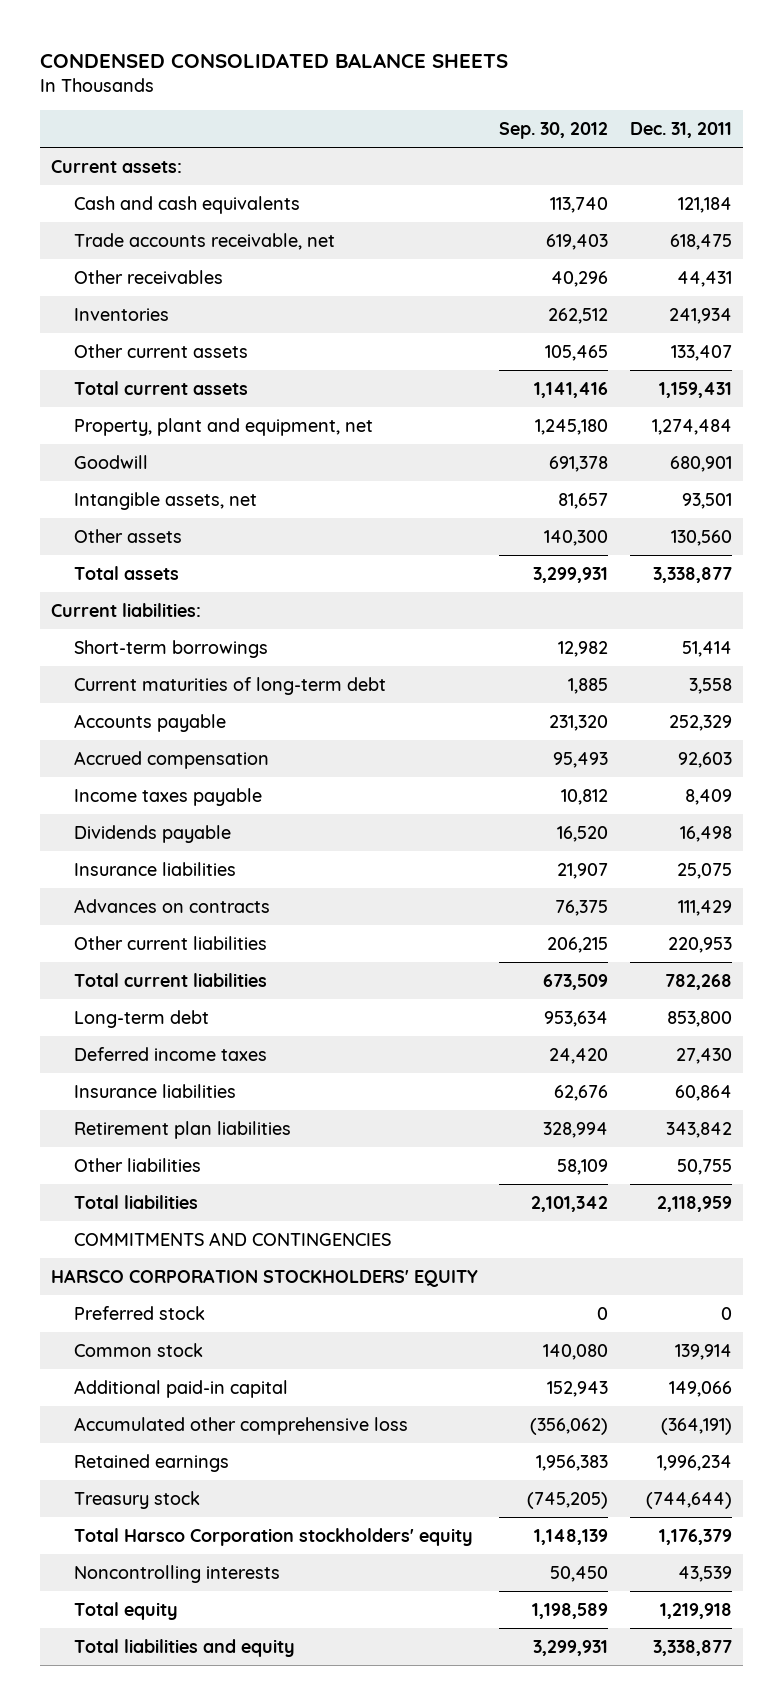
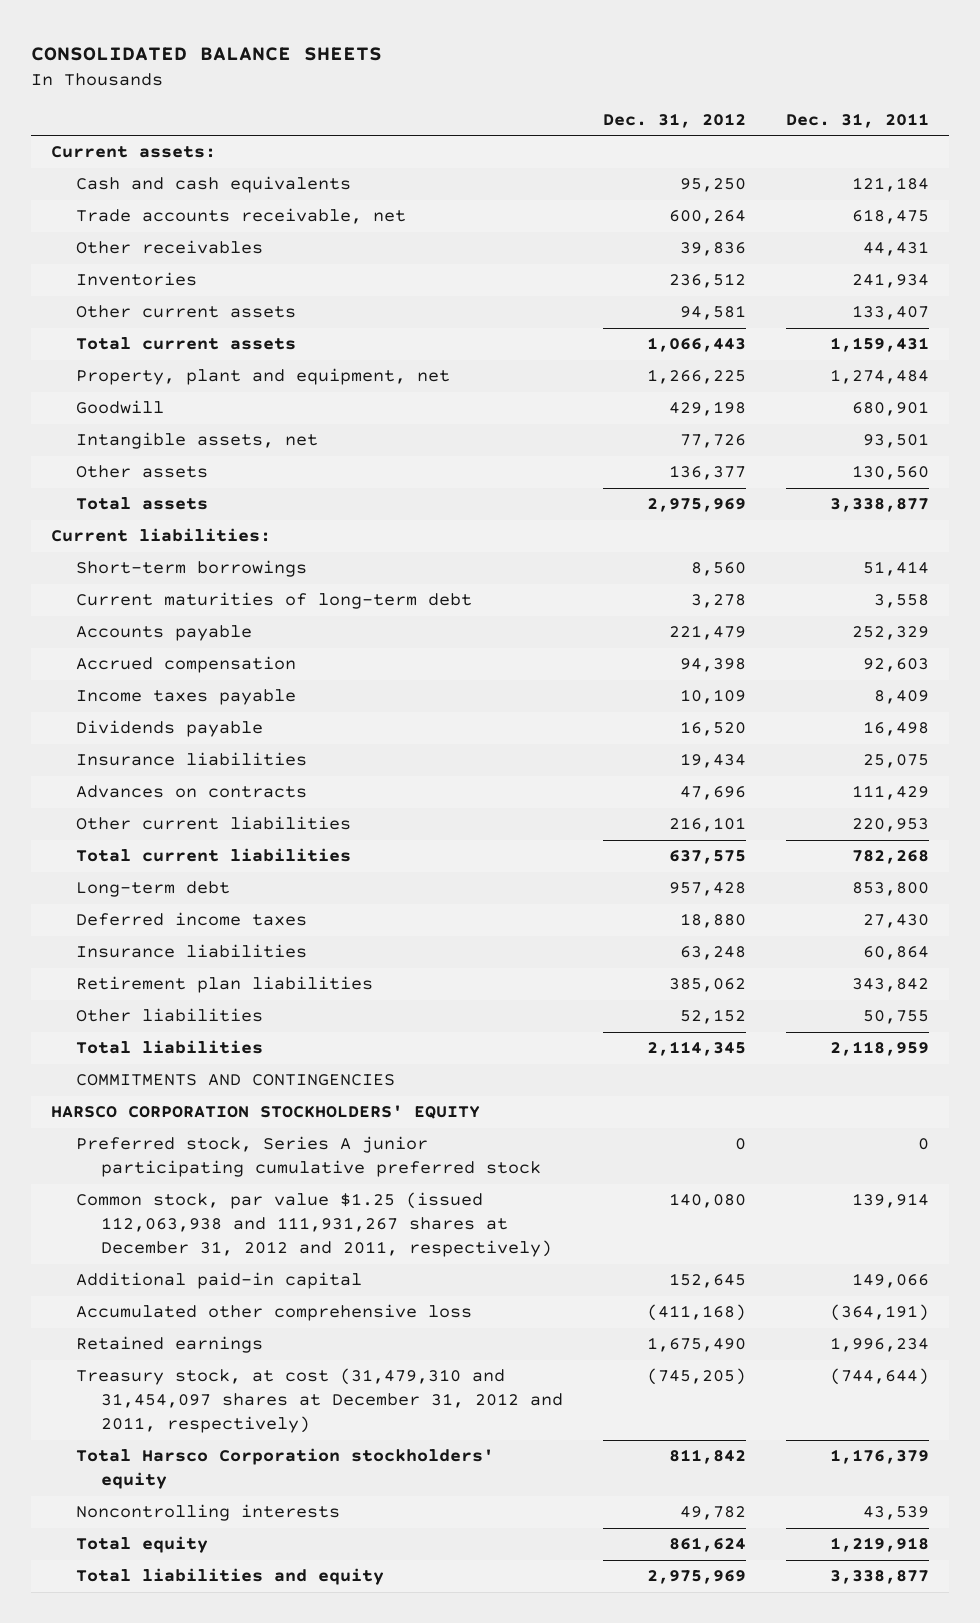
[39,52,508,68] CONDENSED CONSOLIDATED BALANCE SHEETS -> [30,46,382,61] CONSOLIDATED BALANCE SHEETS
[499,122,609,140] Sep. 30, 2012 -> none
none -> [603,112,747,128] Dec. 31, 2012
[73,1305,205,1320] Preferred stock -> [76,1136,542,1178] Preferred stock, Series A junior participating cumulative preferred stock
[73,1342,203,1357] Common stock -> [76,1192,553,1258] Common stock, par value $1.25 (issued 112,063,938 and 111,931,267 shares at December 31, 2012 and 2011, respectively)
[73,1490,200,1509] Treasury stock -> [76,1368,564,1434] Treasury stock, at cost (31,479,310 and 31,454,097 shares at December 31, 2012 and 2011, respectively)

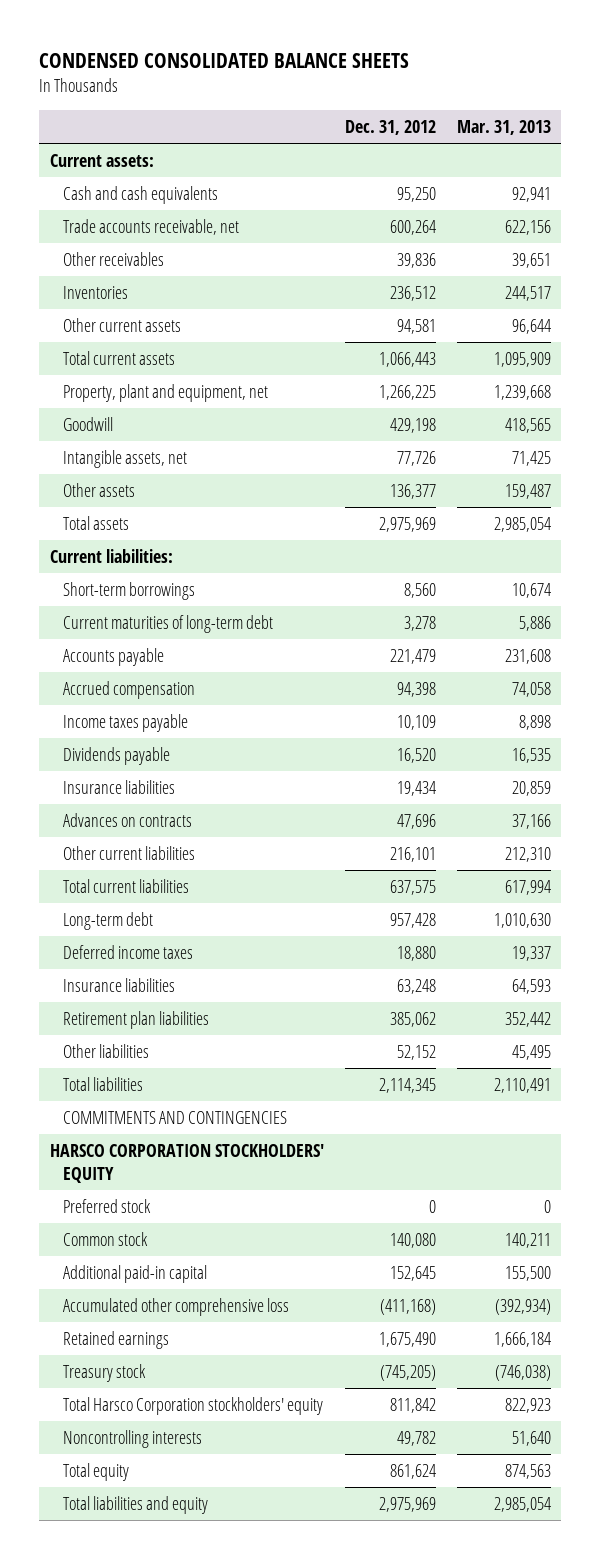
[30,46,382,61] CONSOLIDATED BALANCE SHEETS -> [39,52,410,68] CONDENSED CONSOLIDATED BALANCE SHEETS
[786,112,930,128] Dec. 31, 2011 -> none
none -> [456,120,551,136] Mar. 31, 2013
[76,1136,542,1178] Preferred stock, Series A junior participating cumulative preferred stock -> [62,1198,151,1213] Preferred stock
[76,1192,553,1258] Common stock, par value $1.25 (issued 112,063,938 and 111,931,267 shares at December 31, 2012 and 2011, respectively) -> [62,1231,148,1246] Common stock
[76,1368,564,1434] Treasury stock, at cost (31,479,310 and 31,454,097 shares at December 31, 2012 and 2011, respectively) -> [62,1363,146,1382] Treasury stock

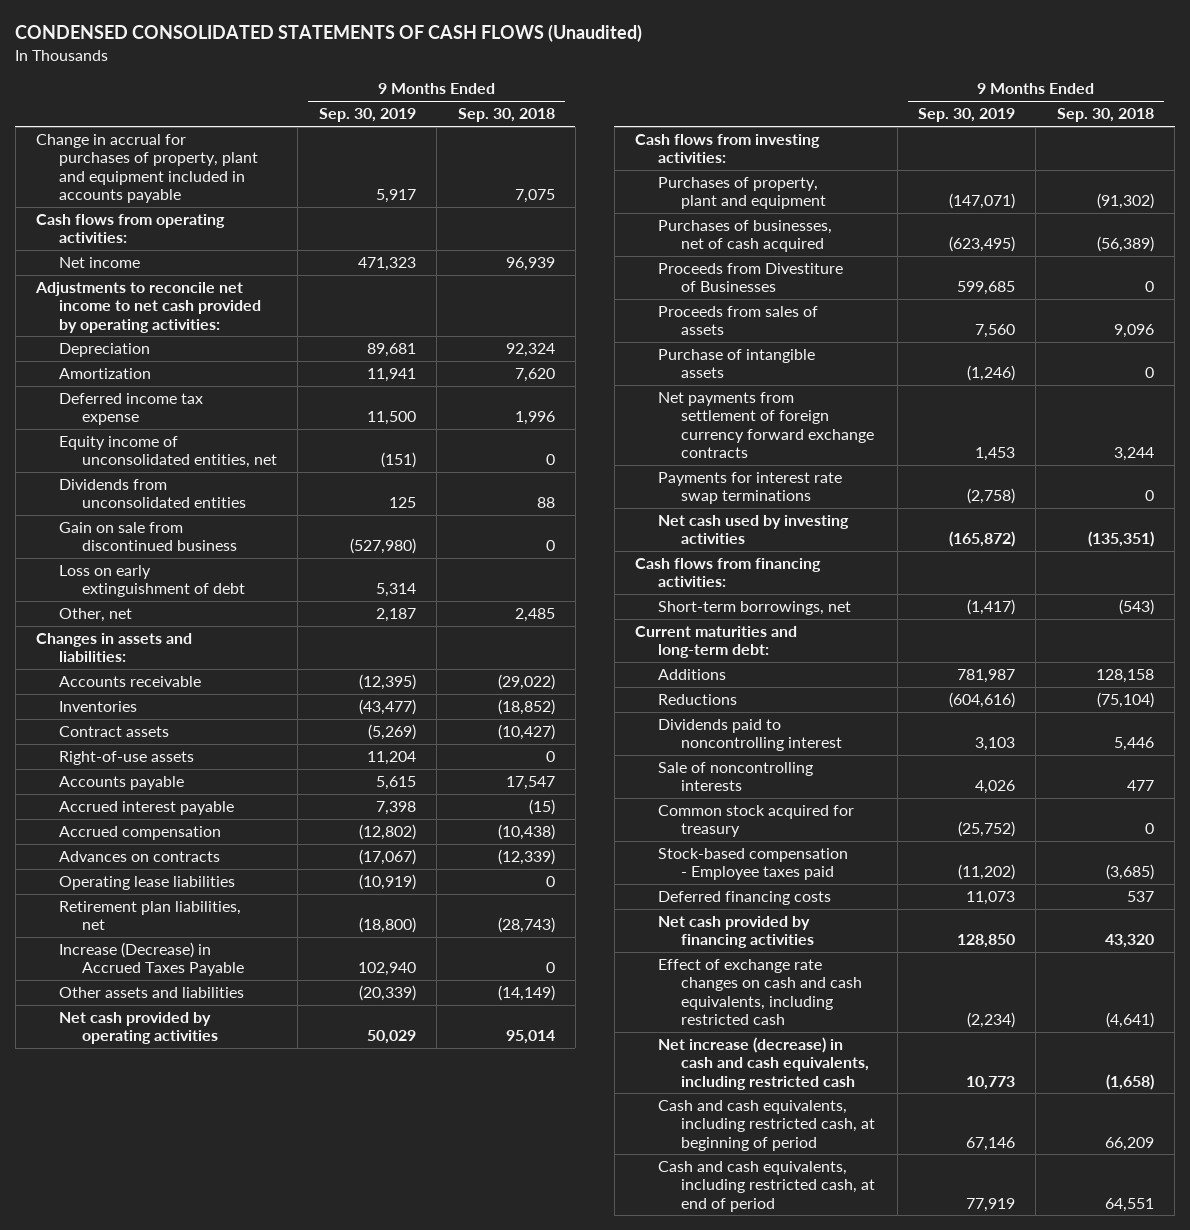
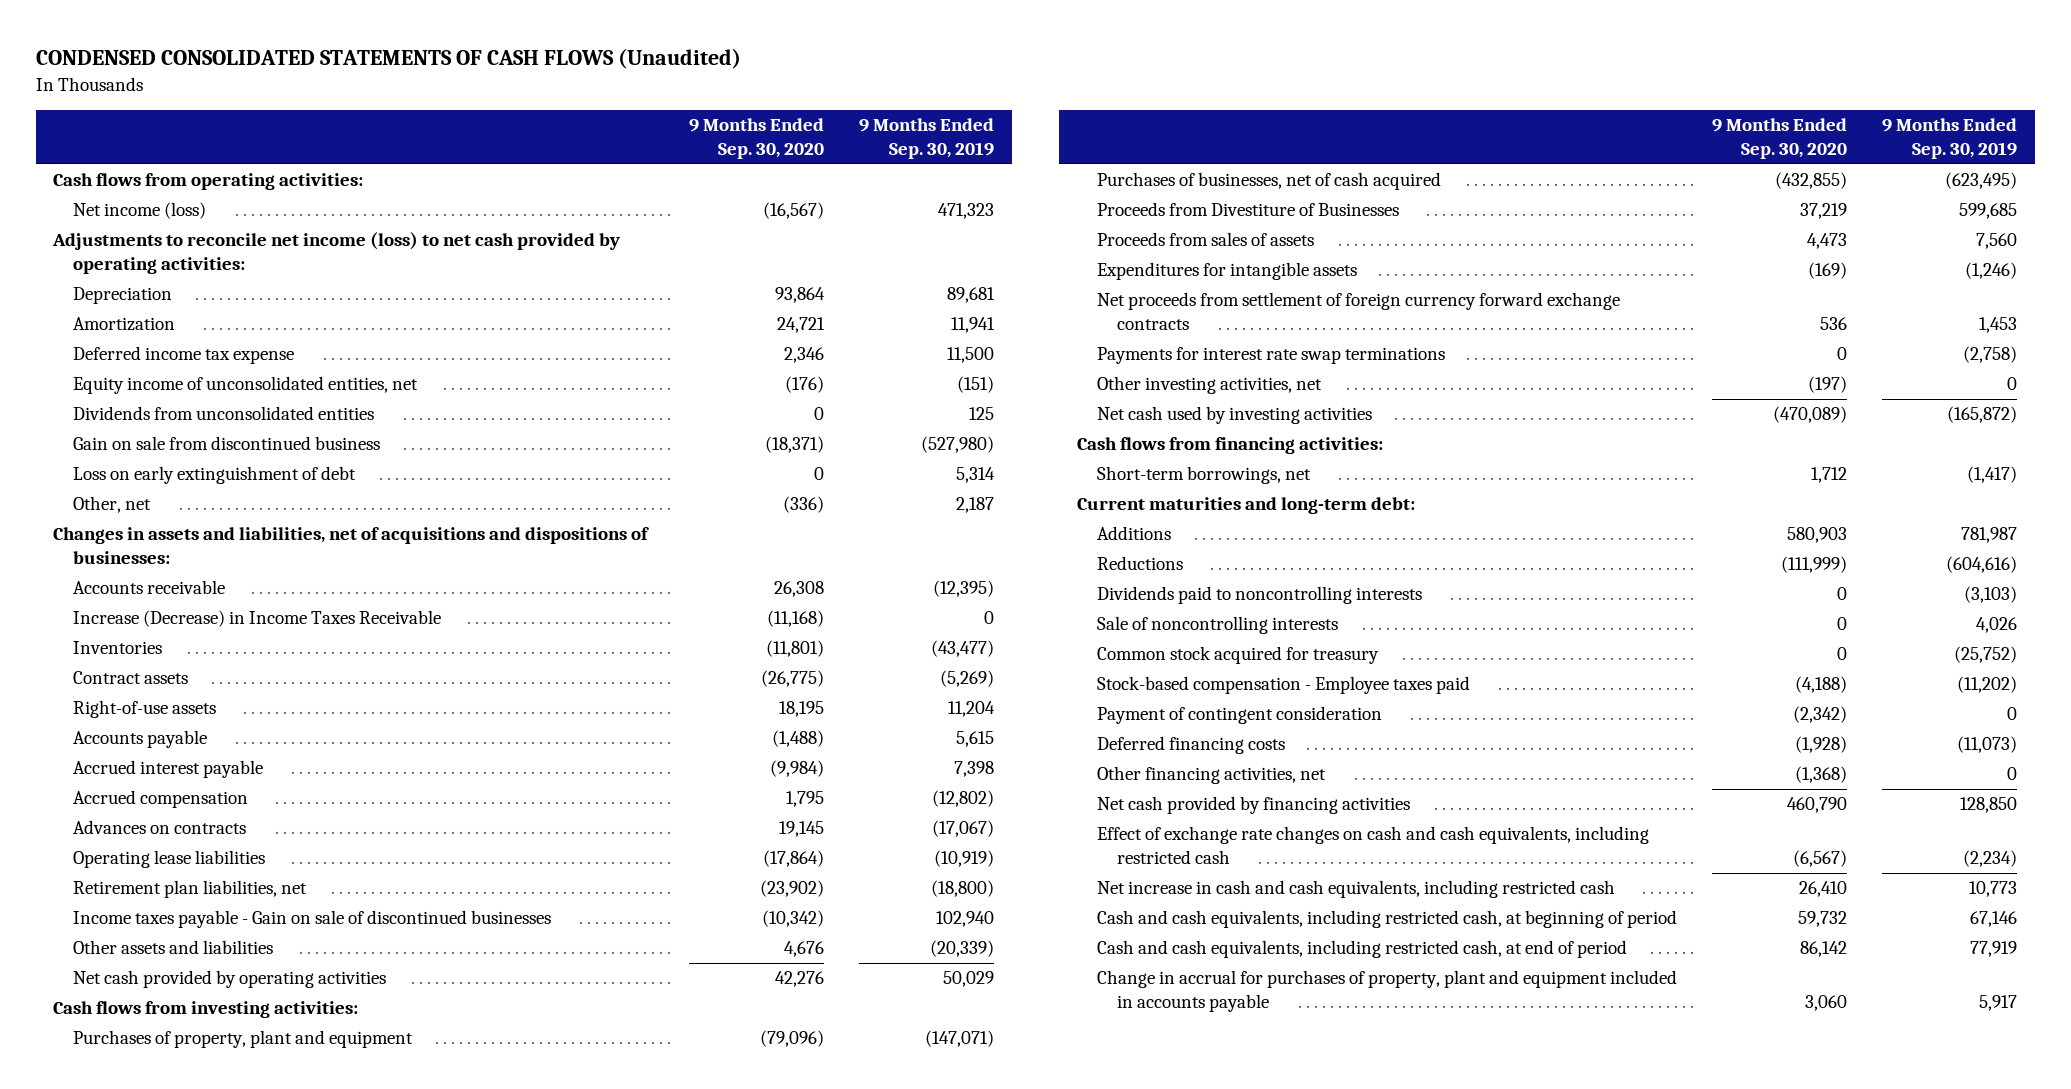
[457,108,555,123] Sep. 30, 2018 -> none
none -> [688,118,824,160] 9 Months Ended Sep. 30, 2020
[59,257,141,269] Net income -> [73,202,207,220] Net income (loss)
[35,282,262,333] Adjustments to reconcile net income to net cash provided by operating activities: -> [52,232,621,275] Adjustments to reconcile net income (loss) to net cash provided by operating activities:
[36,633,193,663] Changes in assets and liabilities: -> [53,527,650,565] Changes in assets and liabilities, net of acquisitions and dispositions of businesses:
none -> [73,610,442,628] Increase (Decrease) in Income Taxes Receivable
[59,942,245,977] Increase (Decrease) in Accrued Taxes Payable -> [73,910,552,929] Income taxes payable - Gain on sale of discontinued businesses
[658,349,816,379] Purchase of intangible assets -> [1096,262,1357,281] Expenditures for intangible assets
[658,392,875,458] Net payments from settlement of foreign currency forward exchange contracts -> [1096,292,1620,331] Net proceeds from settlement of foreign currency forward exchange contracts
none -> [1096,376,1322,395] Other investing activities, net
[658,719,843,752] Dividends paid to noncontrolling interest -> [1096,586,1422,605] Dividends paid to noncontrolling interests
[974,737,1015,752] 3,103 -> [1964,586,2018,604] (3,103)
none -> [1096,706,1382,725] Payment of contingent consideration
[965,891,1015,906] 11,073 -> [1957,736,2018,754] (11,073)
none -> [1096,766,1326,785] Other financing activities, net
[658,1037,870,1090] Net increase (decrease) in cash and cash equivalents, including restricted cash -> [1096,880,1615,899] Net increase in cash and cash equivalents, including restricted cash
[36,134,259,203] Change in accrual for purchases of property, plant and equipment included in accounts payable -> [1096,970,1677,1013] Change in accrual for purchases of property, plant and equipment included in accounts payable

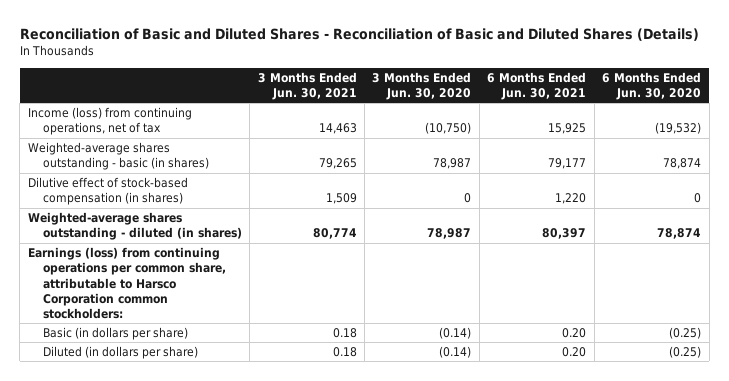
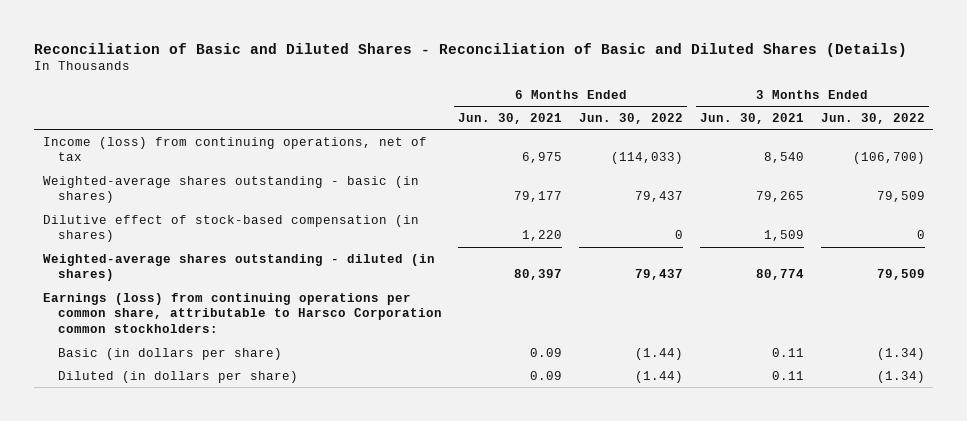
[372,71,472,100] 3 Months Ended Jun. 30, 2020 -> none
[602,71,702,100] 6 Months Ended Jun. 30, 2020 -> none
none -> [579,112,684,124] Jun. 30, 2022
none -> [820,112,925,124] Jun. 30, 2022
[318,123,357,135] 14,463 -> [763,152,804,164] 8,540
[548,123,587,135] 15,925 -> [522,152,563,164] 6,975
[332,328,357,339] 0.18 -> [771,347,804,357] 0.11
[562,328,587,339] 0.20 -> [530,347,563,357] 0.09
[332,347,357,358] 0.18 -> [771,370,804,380] 0.11
[562,347,587,358] 0.20 -> [530,370,563,380] 0.09

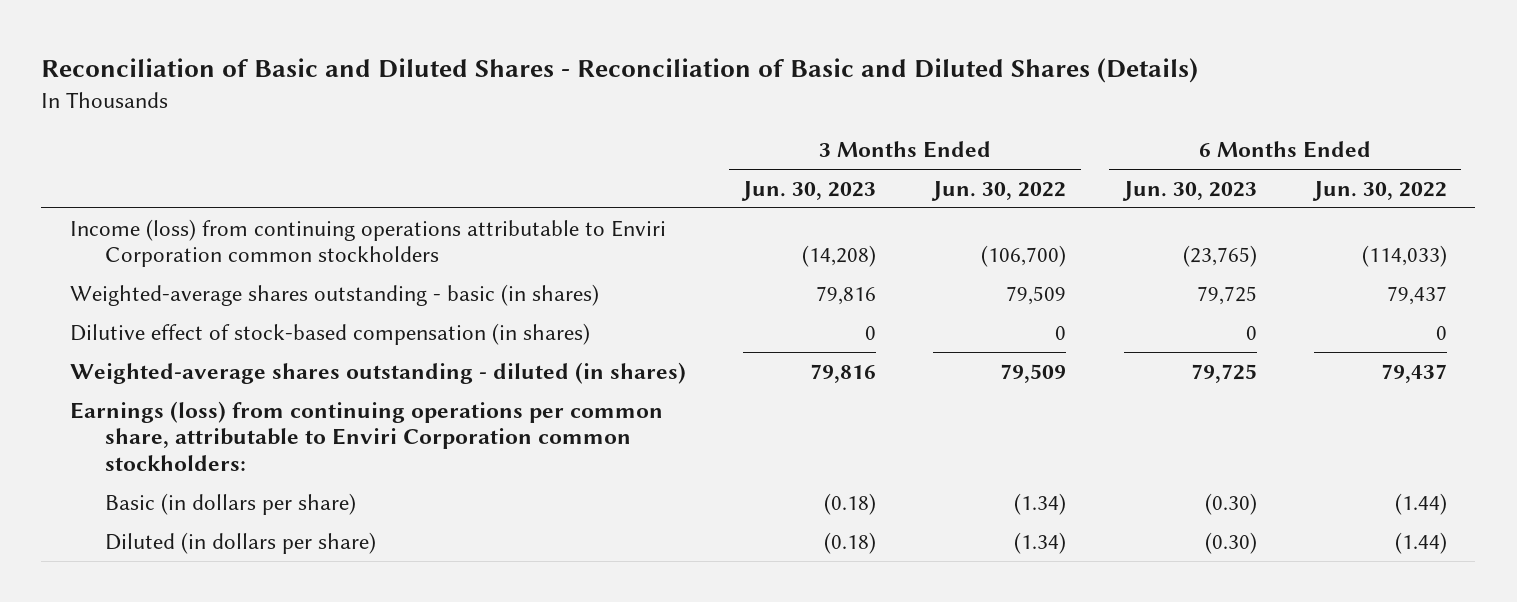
[458,112,563,124] Jun. 30, 2021 -> none
[699,112,804,124] Jun. 30, 2021 -> none
none -> [741,180,877,201] Jun. 30, 2023
none -> [1121,180,1257,201] Jun. 30, 2023
[42,136,427,162] Income (loss) from continuing operations, net of tax -> [70,218,667,268] Income (loss) from continuing operations attributable to Enviri Corporation common stockholders
[42,292,442,334] Earnings (loss) from continuing operations per common share, attributable to Harsco Corporation common stockholders: -> [70,400,664,472] Earnings (loss) from continuing operations per common share, attributable to Enviri Corporation common stockholders:

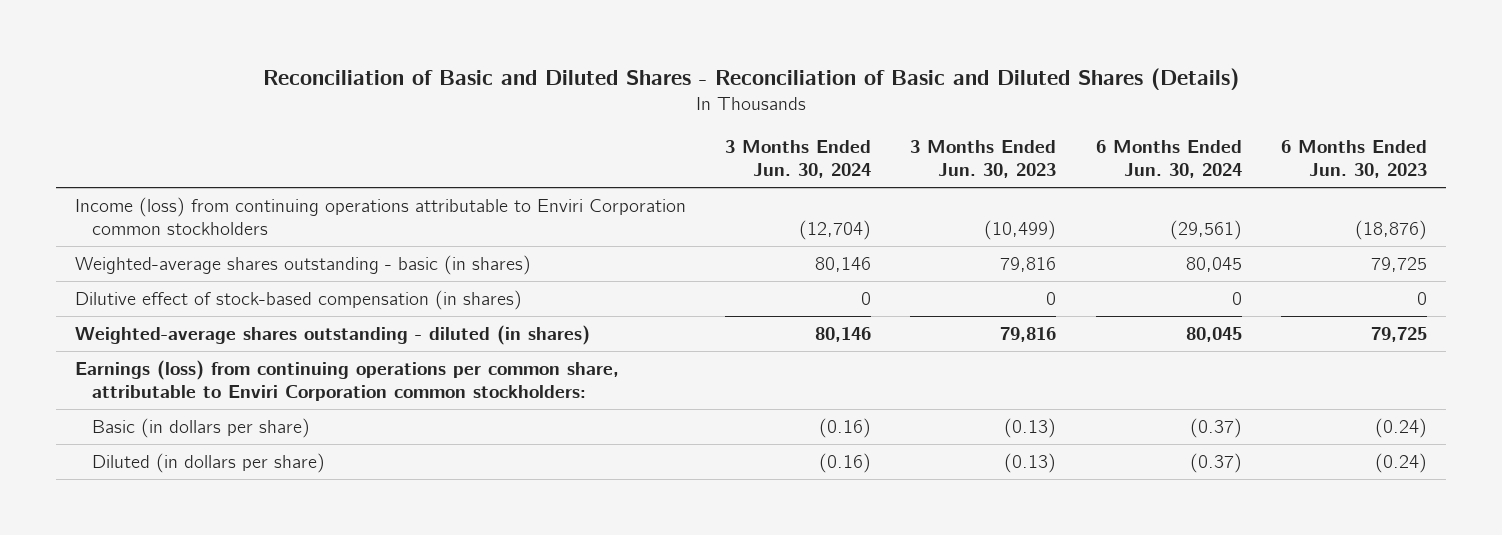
[931,180,1067,201] Jun. 30, 2022 -> none
[1311,180,1447,201] Jun. 30, 2022 -> none
none -> [725,139,872,179] 3 Months Ended Jun. 30, 2024
none -> [1095,139,1242,179] 6 Months Ended Jun. 30, 2024
[802,245,877,268] (14,208) -> [984,220,1057,241] (10,499)
[1182,245,1257,268] (23,765) -> [1354,220,1427,241] (18,876)
[824,492,877,515] (0.18) -> [1004,417,1057,438] (0.13)
[1204,492,1257,515] (0.30) -> [1374,417,1427,438] (0.24)
[824,531,877,554] (0.18) -> [1004,452,1057,473] (0.13)
[1204,531,1257,554] (0.30) -> [1374,452,1427,473] (0.24)

